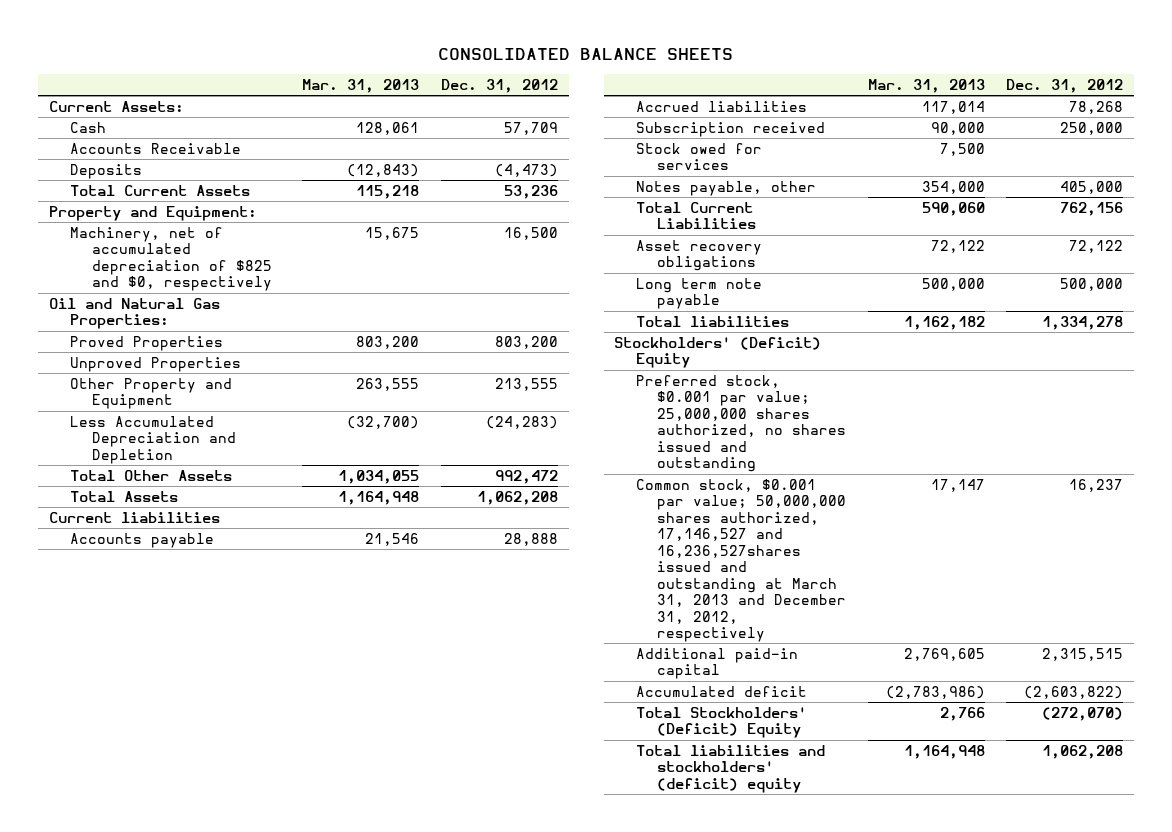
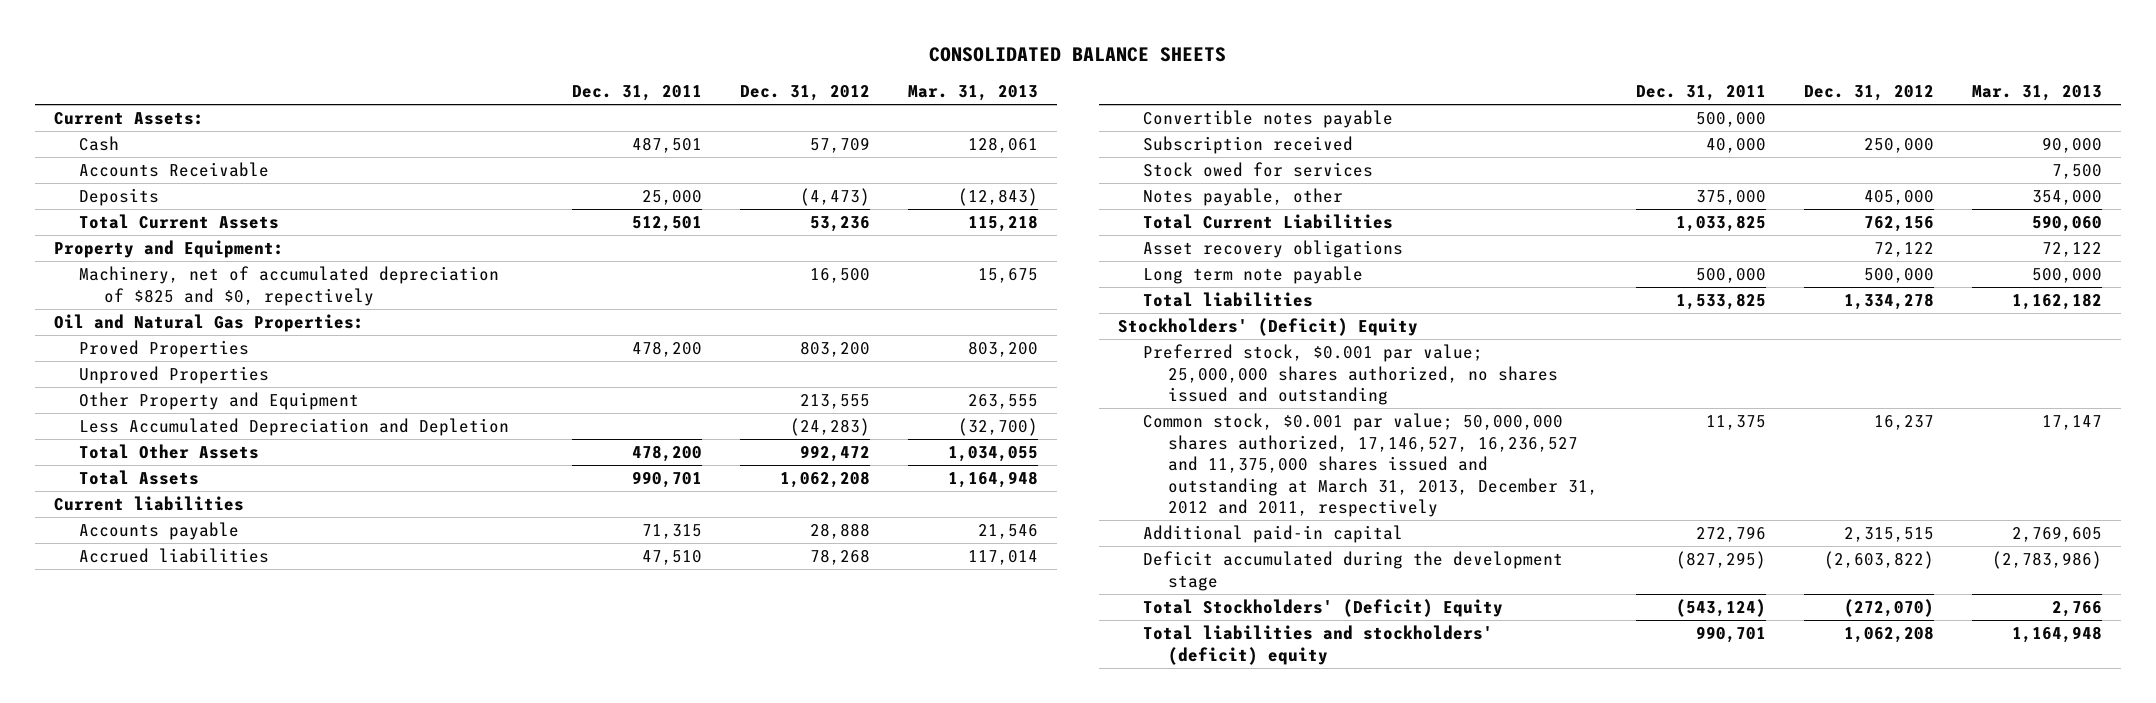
none -> [571,85,702,102] Dec. 31, 2011
[70,226,272,292] Machinery, net of accumulated depreciation of $825 and $0, respectively -> [78,265,499,306] Machinery, net of accumulated depreciation of $825 and $0, repectively
none -> [1143,109,1394,128] Convertible notes payable
[635,478,846,642] Common stock, $0.001 par value; 50,000,000 shares authorized, 17,146,527 and 16,236,527shares issued and outstanding at March 31, 2013 and December 31, 2012, respectively -> [1143,412,1599,518] Common stock, $0.001 par value; 50,000,000 shares authorized, 17,146,527, 16,236,527 and 11,375,000 shares issued and outstanding at March 31, 2013, December 31, 2012 and 2011, respectively
[635,685,807,697] Accumulated deficit -> [1143,550,1564,591] Deficit accumulated during the development stage

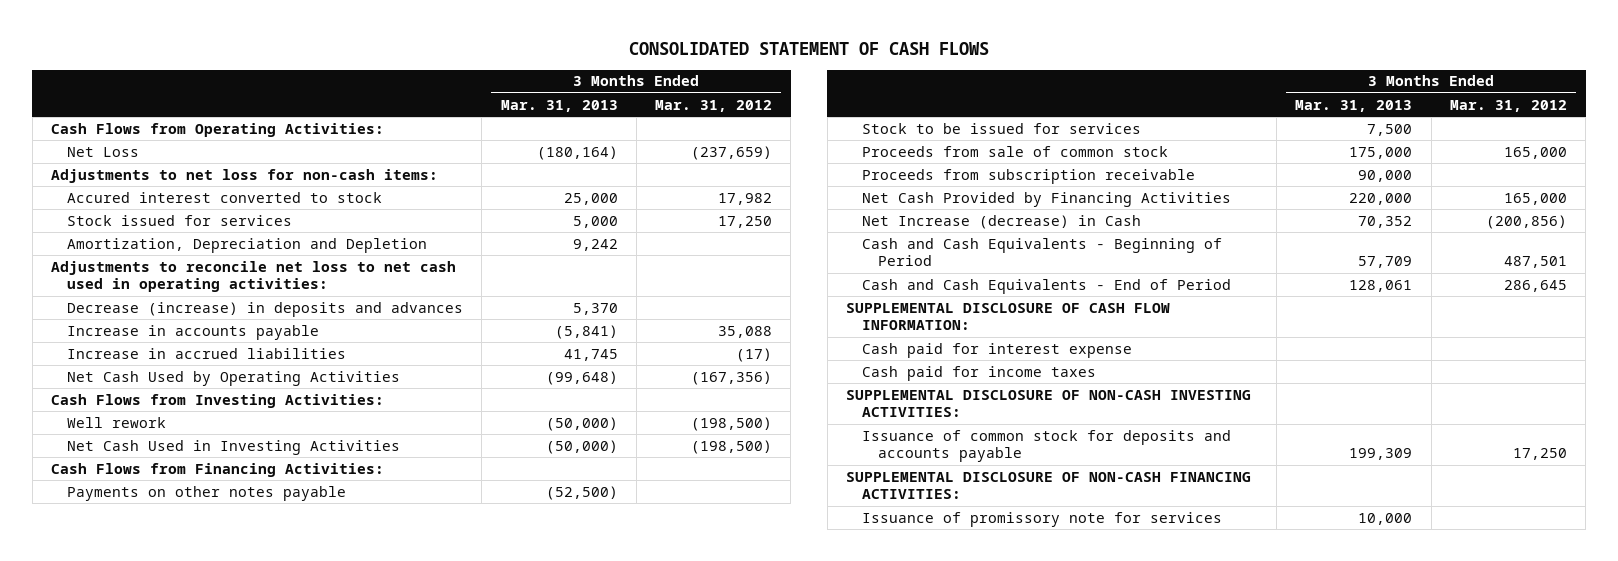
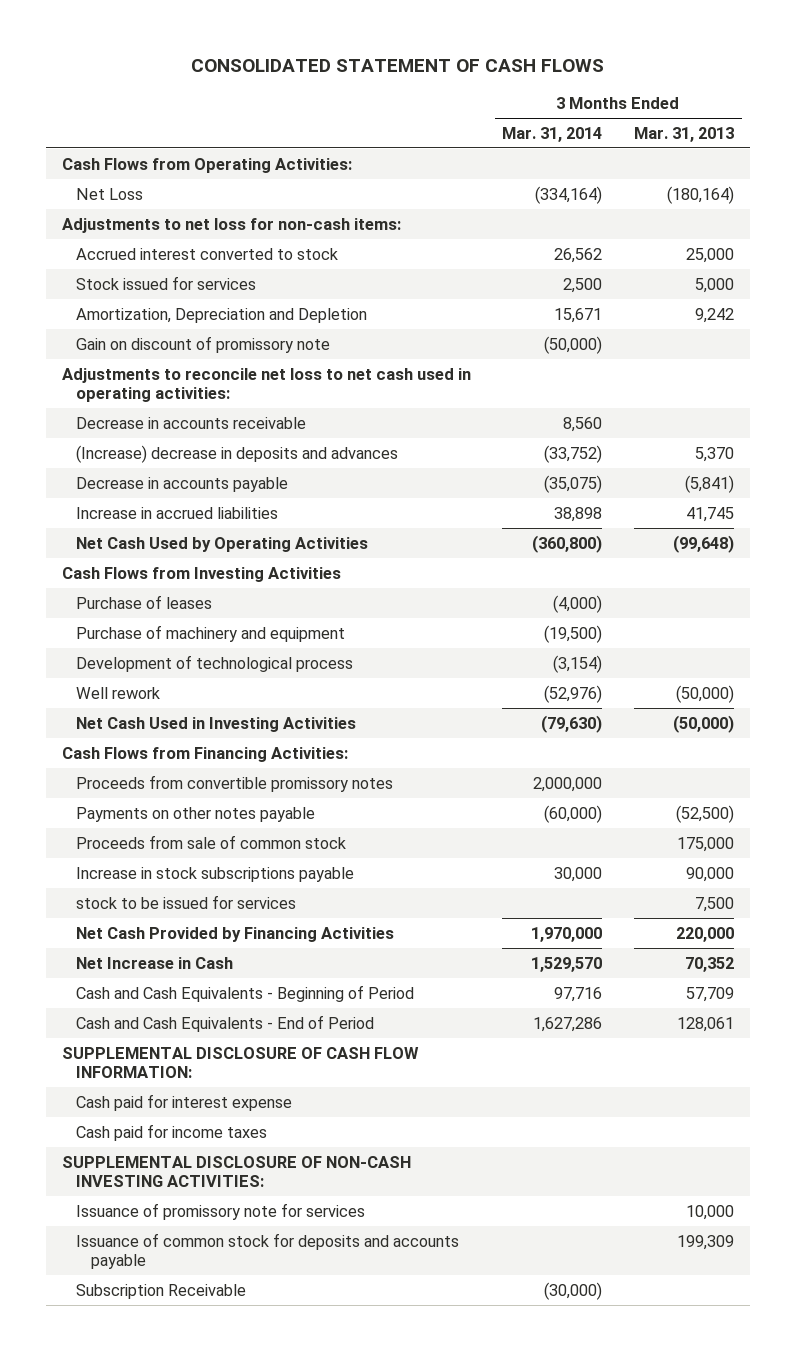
[655,99,773,112] Mar. 31, 2012 -> none
none -> [502,127,603,143] Mar. 31, 2014
[67,191,383,203] Accured interest converted to stock -> [76,247,339,260] Accrued interest converted to stock
none -> [76,335,331,353] Gain on discount of promissory note
none -> [76,416,307,429] Decrease in accounts receivable
[67,301,464,317] Decrease (increase) in deposits and advances -> [76,444,399,463] (Increase) decrease in deposits and advances
[67,324,320,340] Increase in accounts payable -> [76,476,289,492] Decrease in accounts payable
[51,393,385,408] Cash Flows from Investing Activities: -> [62,566,342,582] Cash Flows from Investing Activities
none -> [76,594,213,609] Purchase of leases
none -> [76,624,346,642] Purchase of machinery and equipment
none -> [76,654,354,672] Development of technological process
none -> [76,774,394,792] Proceeds from convertible promissory notes
[861,122,1141,134] Stock to be issued for services -> none
[861,168,1195,184] Proceeds from subscription receivable -> none
none -> [76,866,355,882] Increase in stock subscriptions payable
none -> [76,894,297,909] stock to be issued for services
[861,214,1141,229] Net Increase (decrease) in Cash -> [76,956,234,969] Net Increase in Cash
[846,471,1252,500] SUPPLEMENTAL DISCLOSURE OF NON-CASH FINANCING ACTIVITIES: -> none
[861,429,1231,463] Issuance of common stock for deposits and accounts payable -> [76,1232,460,1270] Issuance of common stock for deposits and accounts payable
none -> [76,1283,247,1299] Subscription Receivable

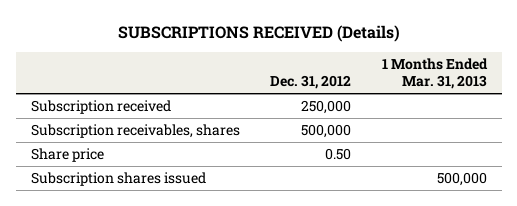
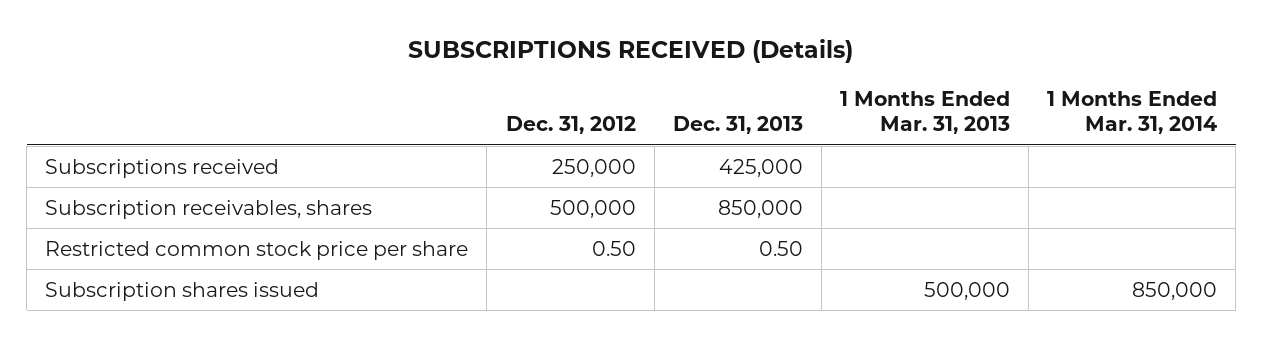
none -> [672,116,803,135] Dec. 31, 2013
none -> [1047,91,1218,135] 1 Months Ended Mar. 31, 2014
[30,100,171,115] Subscription received -> [45,158,280,178] Subscriptions received
[30,148,104,163] Share price -> [45,240,469,260] Restricted common stock price per share

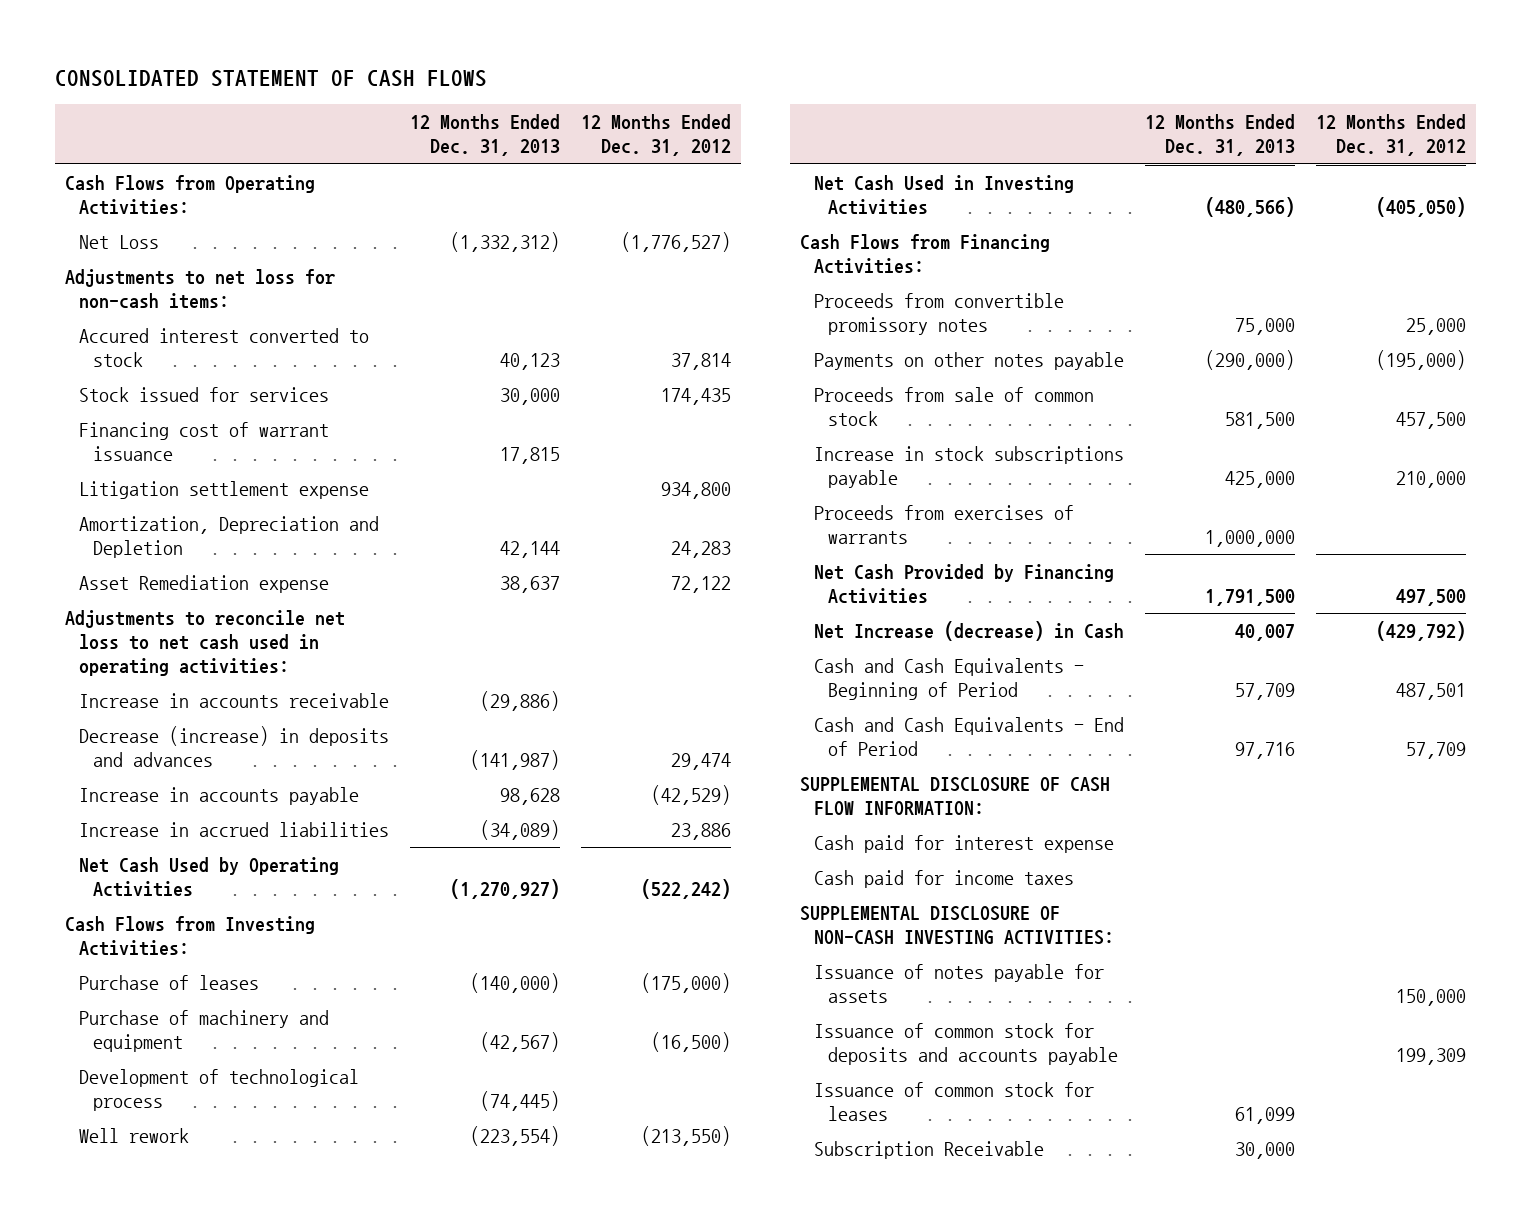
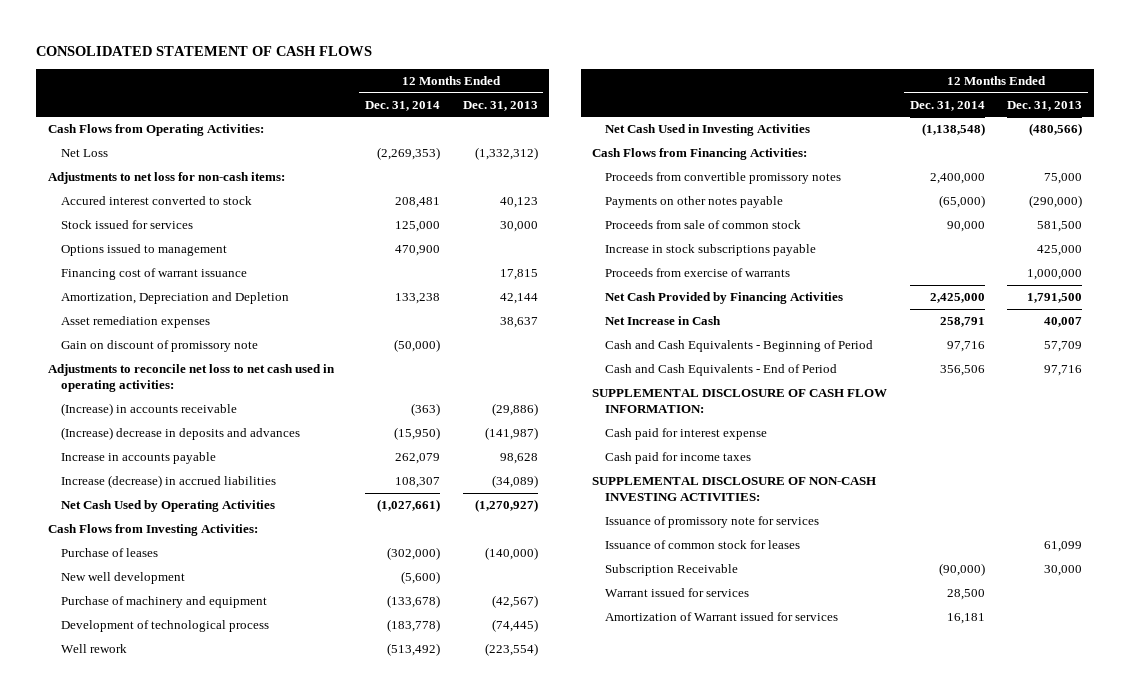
[580,114,731,157] 12 Months Ended Dec. 31, 2012 -> none
none -> [365,100,441,111] Dec. 31, 2014
none -> [60,244,227,257] Options issued to management
[79,480,370,499] Litigation settlement expense -> none
[79,574,330,593] Asset Remediation expense -> [60,316,210,329] Asset remediation expenses
none -> [60,340,258,353] Gain on discount of promissory note
[79,692,390,708] Increase in accounts receivable -> [60,403,237,417] (Increase) in accounts receivable
[79,725,390,767] Decrease (increase) in deposits and advances -> [60,427,300,441] (Increase) decrease in deposits and advances
[79,821,390,837] Increase in accrued liabilities -> [60,475,276,489] Increase (decrease) in accrued liabilities
none -> [60,572,185,585] New well development
[814,504,1075,544] Proceeds from exercises of warrants -> [605,268,791,278] Proceeds from exercise of warrants
[814,620,1125,641] Net Increase (decrease) in Cash -> [605,316,722,326] Net Increase in Cash
[814,1022,1119,1065] Issuance of common stock for deposits and accounts payable -> none
[814,963,1105,1003] Issuance of notes payable for assets -> [605,516,820,529] Issuance of promissory note for services
none -> [605,588,750,598] Warrant issued for services
none -> [605,612,839,622] Amortization of Warrant issued for services

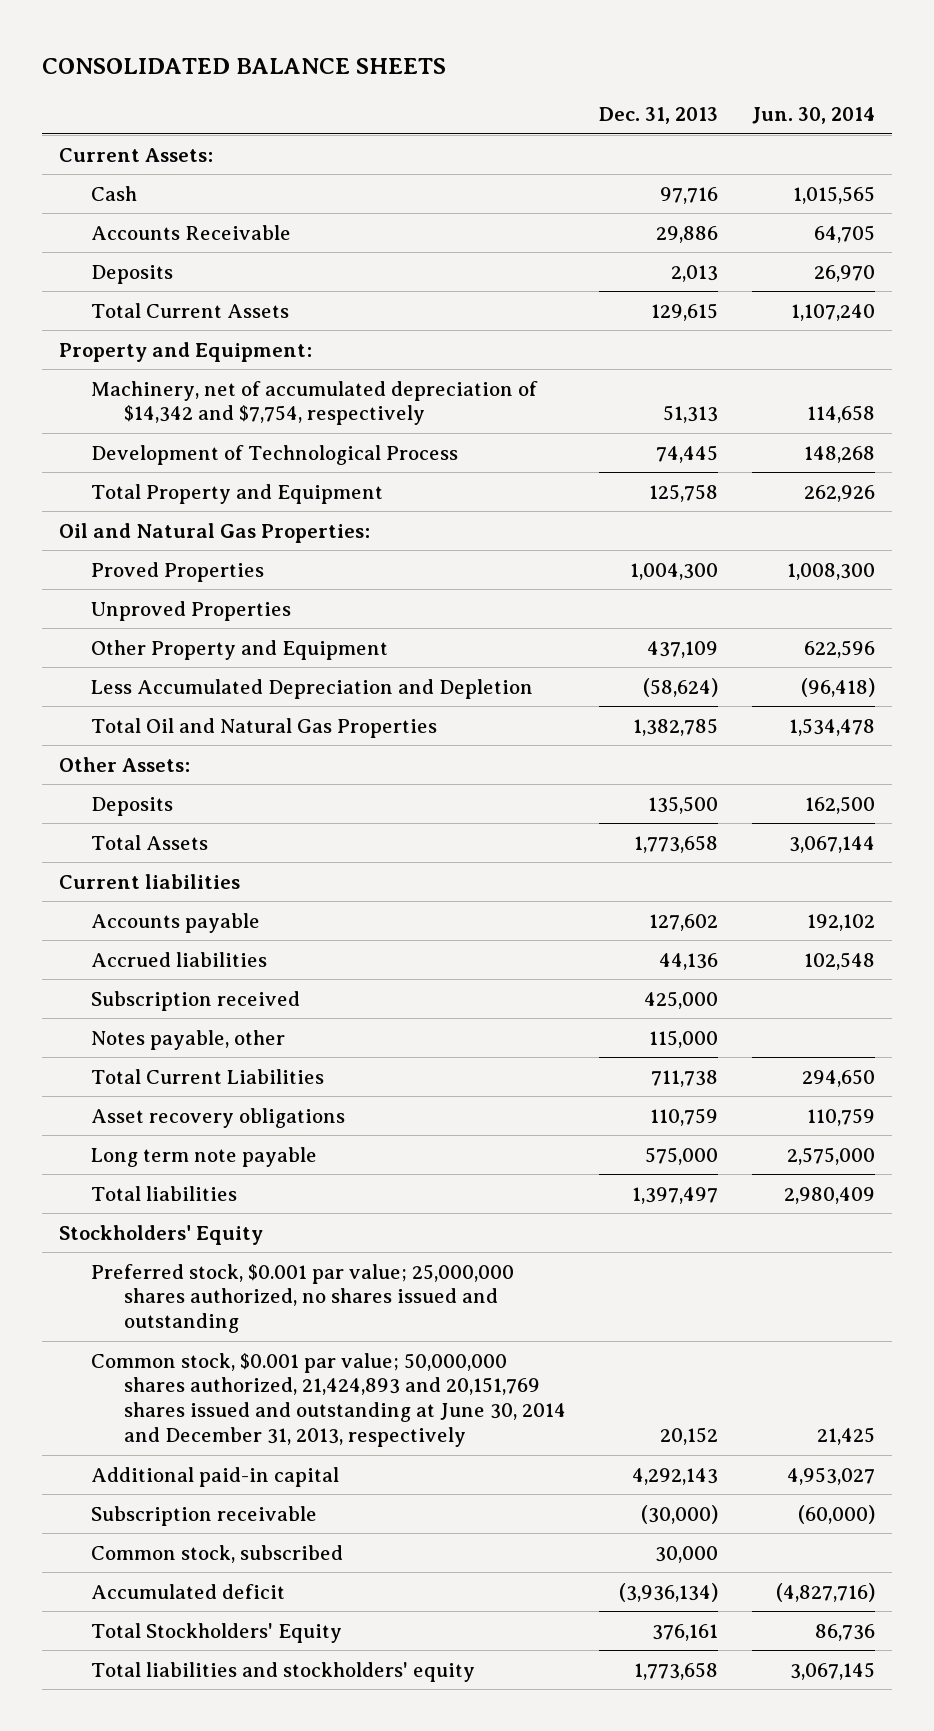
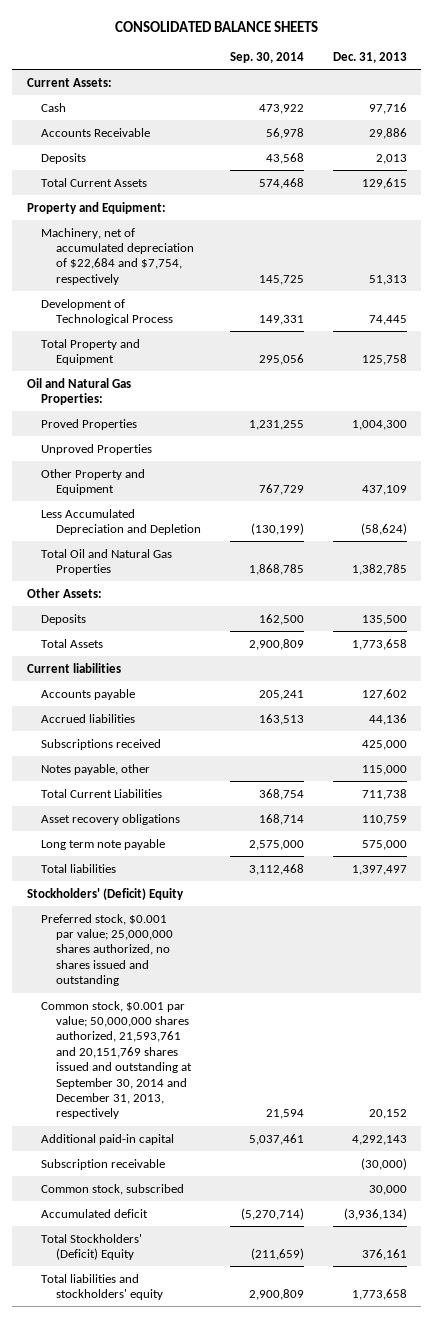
[752,107,876,125] Jun. 30, 2014 -> none
none -> [229,51,304,63] Sep. 30, 2014
[91,380,539,426] Machinery, net of accumulated depreciation of $14,342 and $7,754, respectively -> [41,227,194,285] Machinery, net of accumulated depreciation of $22,684 and $7,754, respectively
[91,990,301,1011] Subscription received -> [41,738,162,750] Subscriptions received
[59,1224,264,1245] Stockholders' Equity -> [26,887,184,900] Stockholders' (Deficit) Equity
[91,1352,566,1448] Common stock, $0.001 par value; 50,000,000 shares authorized, 21,424,893 and 20,151,769 shares issued and outstanding at June 30, 2014 and December 31, 2013, respectively -> [41,1000,192,1120] Common stock, $0.001 par value; 50,000,000 shares authorized, 21,593,761 and 20,151,769 shares issued and outstanding at September 30, 2014 and December 31, 2013, respectively
[91,1622,343,1643] Total Stockholders' Equity -> [41,1233,143,1260] Total Stockholders' (Deficit) Equity

